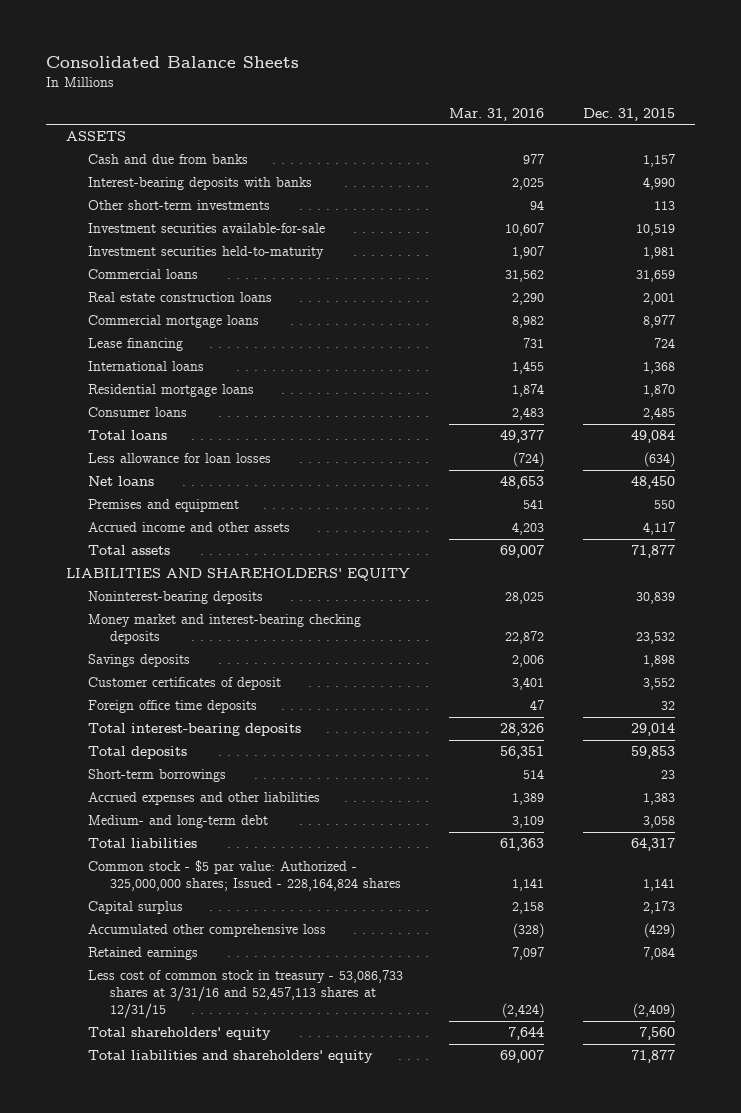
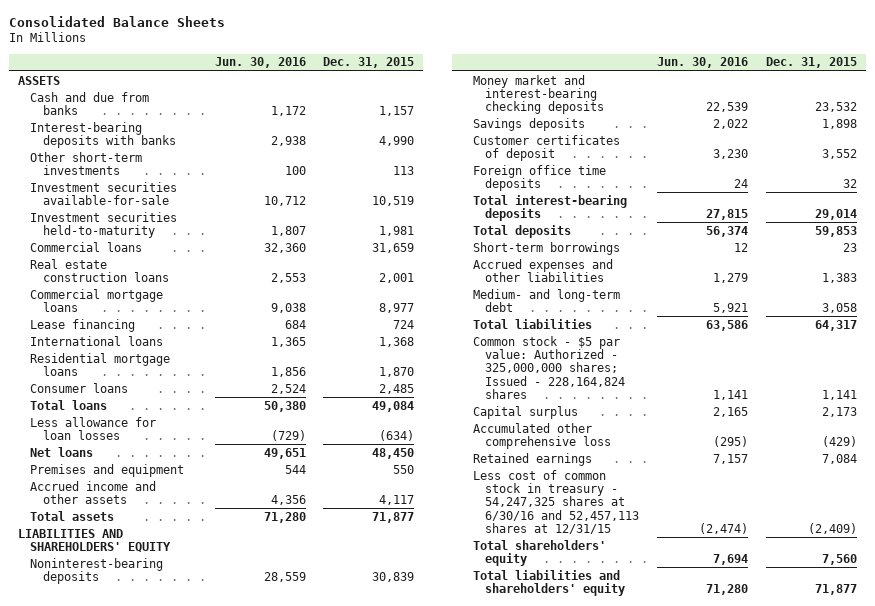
[448,107,544,121] Mar. 31, 2016 -> none
none -> [214,57,306,69] Jun. 30, 2016
[87,970,403,1019] Less cost of common stock in treasury - 53,086,733 shares at 3/31/16 and 52,457,113 shares at 12/31/15 -> [473,469,640,534] Less cost of common stock in treasury - 54,247,325 shares at 6/30/16 and 52,457,113 shares at 12/31/15

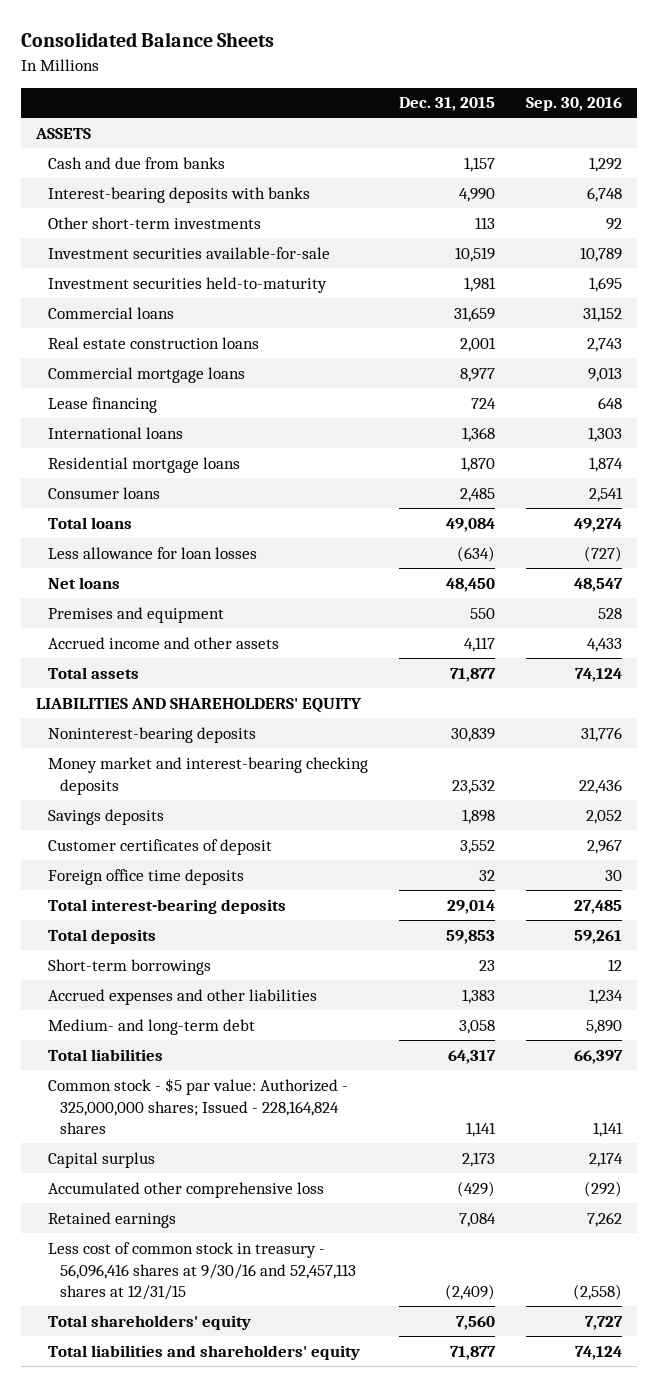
[214,57,306,69] Jun. 30, 2016 -> none
none -> [525,97,622,112] Sep. 30, 2016
[473,469,640,534] Less cost of common stock in treasury - 54,247,325 shares at 6/30/16 and 52,457,113 shares at 12/31/15 -> [48,1241,357,1301] Less cost of common stock in treasury - 56,096,416 shares at 9/30/16 and 52,457,113 shares at 12/31/15

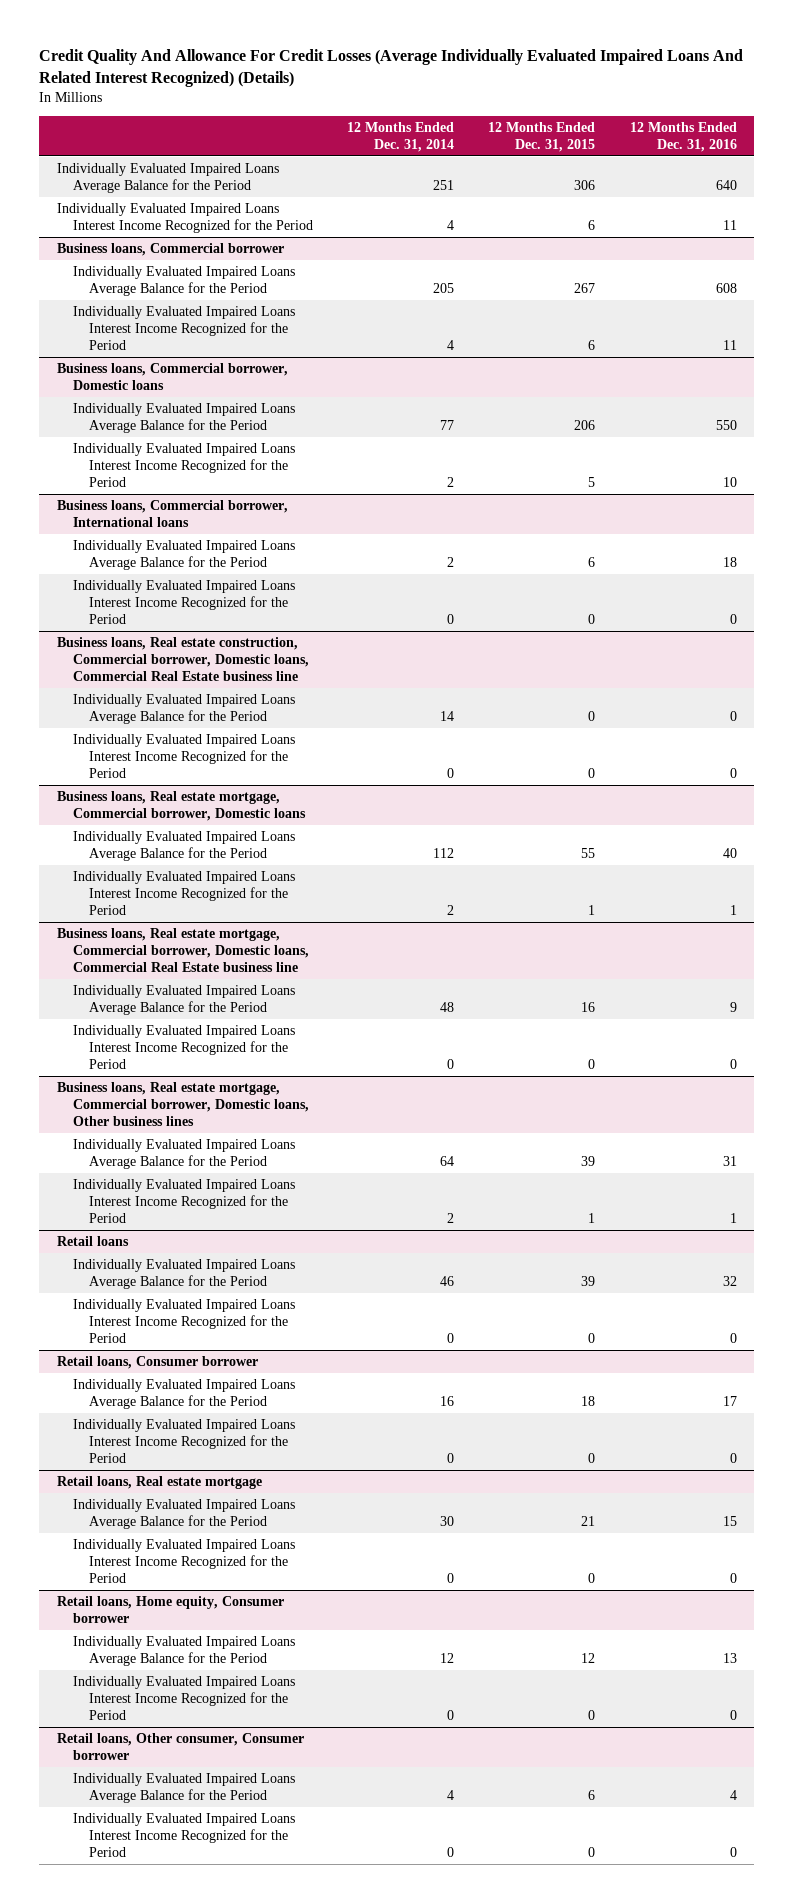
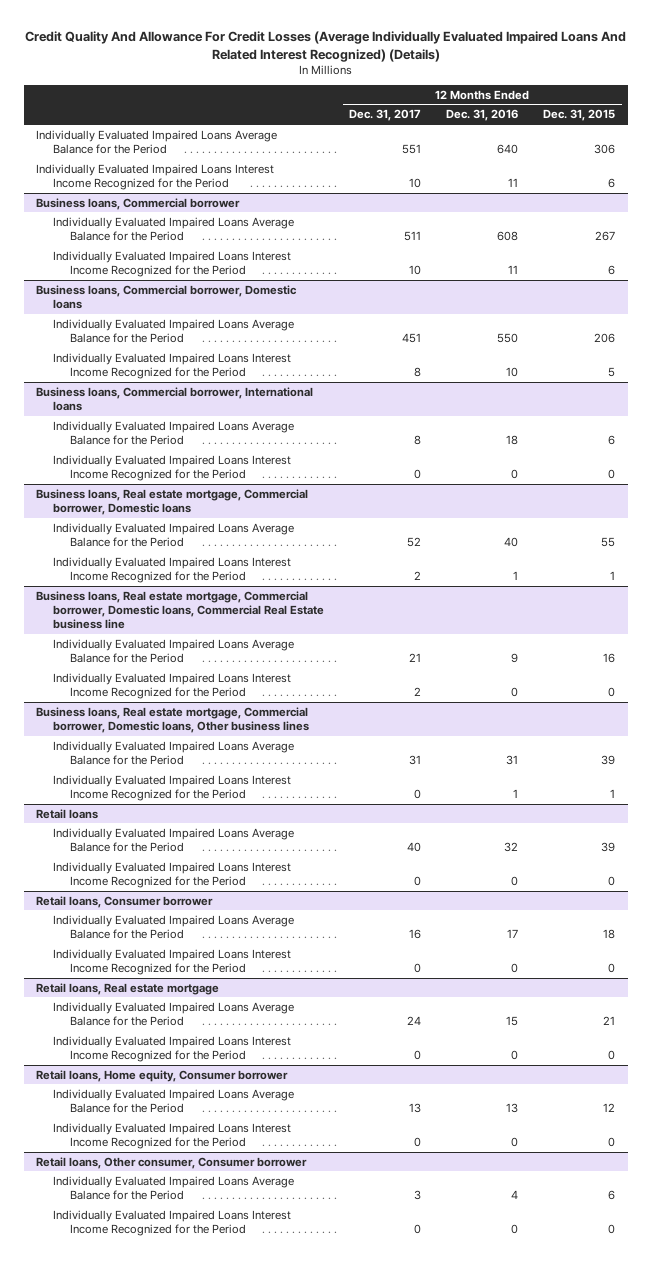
[347,121,455,152] 12 Months Ended Dec. 31, 2014 -> none
none -> [349,109,422,122] Dec. 31, 2017
[56,637,309,682] Business loans, Real estate construction, Commercial borrower, Domestic loans, Commercial Real Estate business line -> none
[72,694,295,725] Individually Evaluated Impaired Loans Average Balance for the Period -> none
[72,734,295,779] Individually Evaluated Impaired Loans Interest Income Recognized for the Period -> none

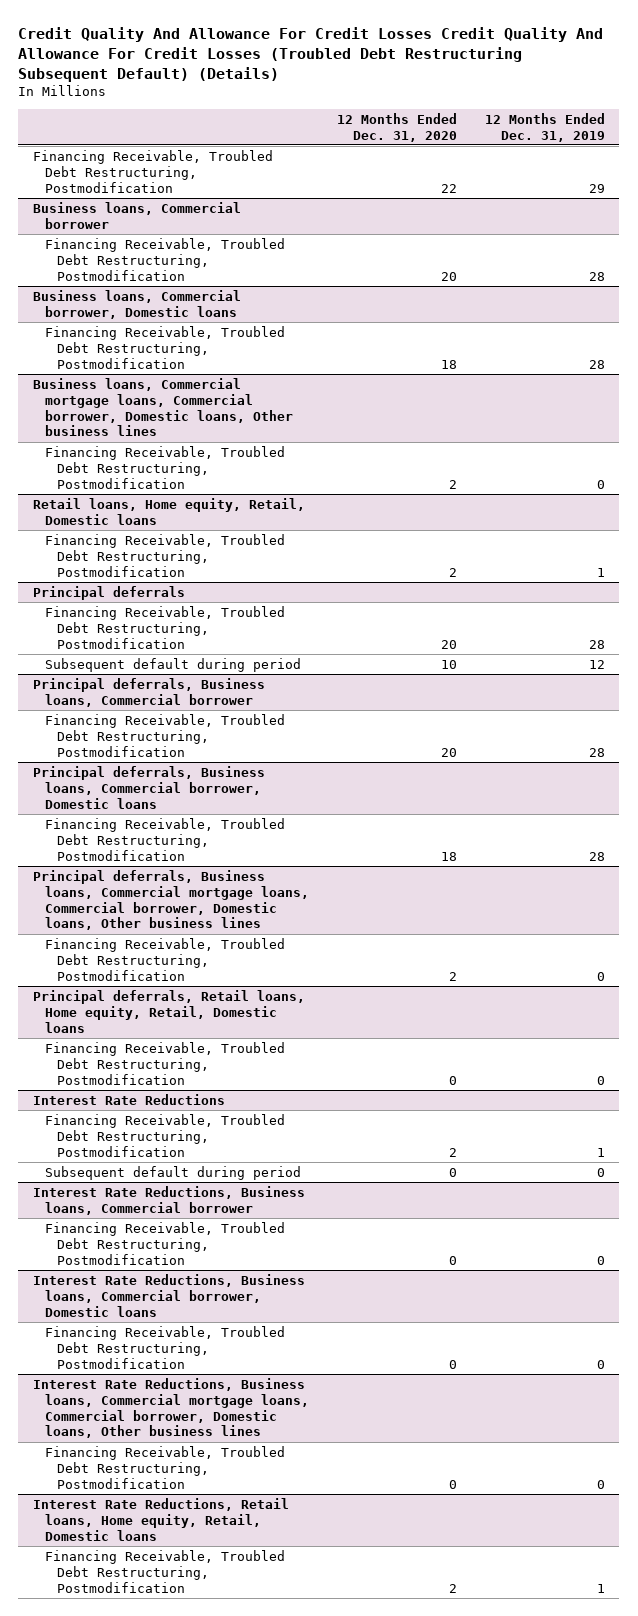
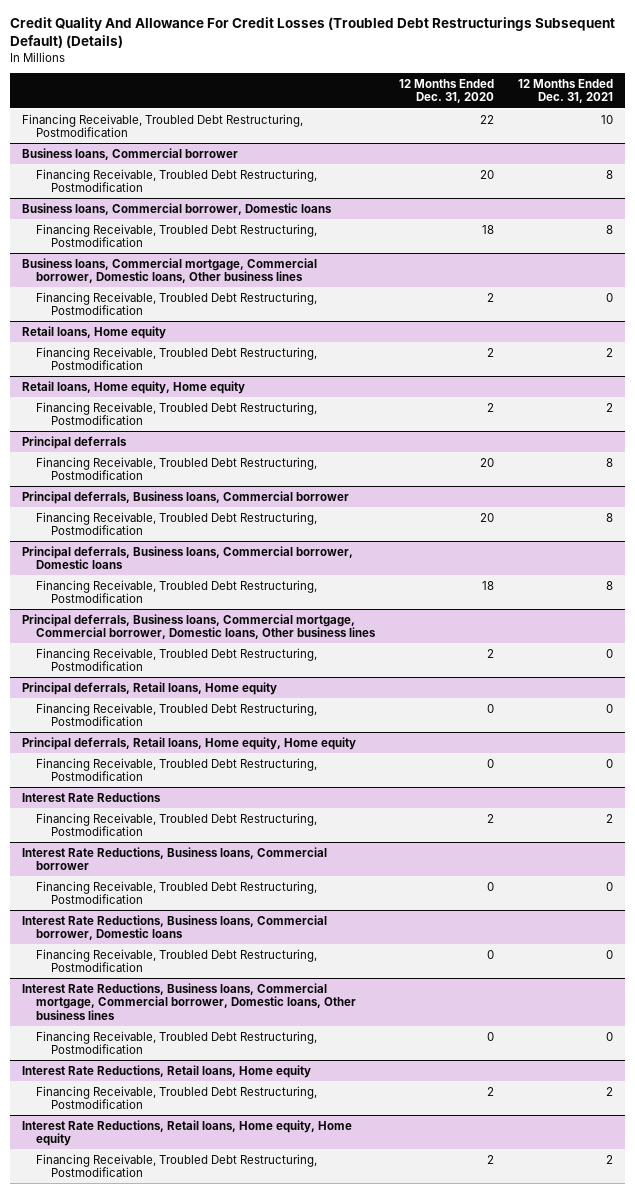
[18,26,604,82] Credit Quality And Allowance For Credit Losses Credit Quality And Allowance For Credit Losses (Troubled Debt Restructuring Subsequent Default) (Details) -> [10,17,616,48] Credit Quality And Allowance For Credit Losses (Troubled Debt Restructurings Subsequent Default) (Details)
[485,112,606,142] 12 Months Ended Dec. 31, 2019 -> none
none -> [517,78,613,104] 12 Months Ended Dec. 31, 2021
[32,377,293,437] Business loans, Commercial mortgage loans, Commercial borrower, Domestic loans, Other business lines -> [21,257,317,284] Business loans, Commercial mortgage, Commercial borrower, Domestic loans, Other business lines
[32,497,305,525] Retail loans, Home equity, Retail, Domestic loans -> [21,325,166,339] Retail loans, Home equity
none -> [21,380,245,394] Retail loans, Home equity, Home equity
none -> [36,401,318,426] Financing Receivable, Troubled Debt Restructuring, Postmodification
[44,657,301,672] Subsequent default during period -> none
[32,869,309,931] Principal deferrals, Business loans, Commercial mortgage loans, Commercial borrower, Domestic loans, Other business lines -> [21,613,377,640] Principal deferrals, Business loans, Commercial mortgage, Commercial borrower, Domestic loans, Other business lines
[32,989,305,1033] Principal deferrals, Retail loans, Home equity, Retail, Domestic loans -> [21,681,277,695] Principal deferrals, Retail loans, Home equity
none -> [21,736,356,750] Principal deferrals, Retail loans, Home equity, Home equity
none -> [36,757,318,782] Financing Receivable, Troubled Debt Restructuring, Postmodification
[44,1165,301,1180] Subsequent default during period -> none
[32,1377,309,1439] Interest Rate Reductions, Business loans, Commercial mortgage loans, Commercial borrower, Domestic loans, Other business lines -> [21,982,357,1020] Interest Rate Reductions, Business loans, Commercial mortgage, Commercial borrower, Domestic loans, Other business lines
[32,1497,289,1541] Interest Rate Reductions, Retail loans, Home equity, Retail, Domestic loans -> [21,1064,311,1078] Interest Rate Reductions, Retail loans, Home equity
none -> [21,1119,352,1147] Interest Rate Reductions, Retail loans, Home equity, Home equity
none -> [36,1153,318,1178] Financing Receivable, Troubled Debt Restructuring, Postmodification

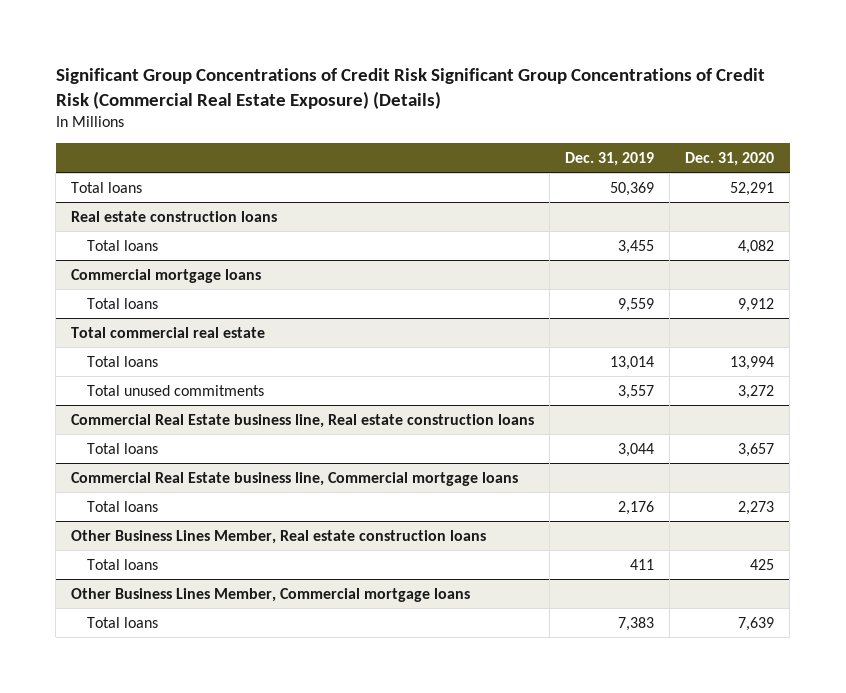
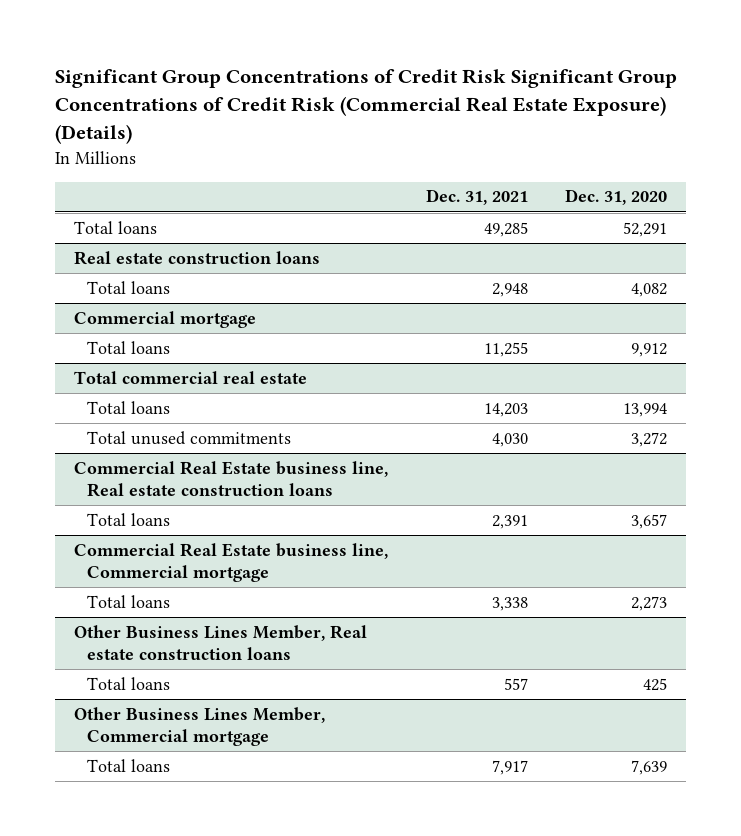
[565,152,655,167] Dec. 31, 2019 -> none
none -> [425,189,528,206] Dec. 31, 2021
[71,268,262,283] Commercial mortgage loans -> [74,310,257,328] Commercial mortgage
[71,471,519,486] Commercial Real Estate business line, Commercial mortgage loans -> [74,542,389,582] Commercial Real Estate business line, Commercial mortgage
[71,587,471,602] Other Business Lines Member, Commercial mortgage loans -> [74,706,326,746] Other Business Lines Member, Commercial mortgage

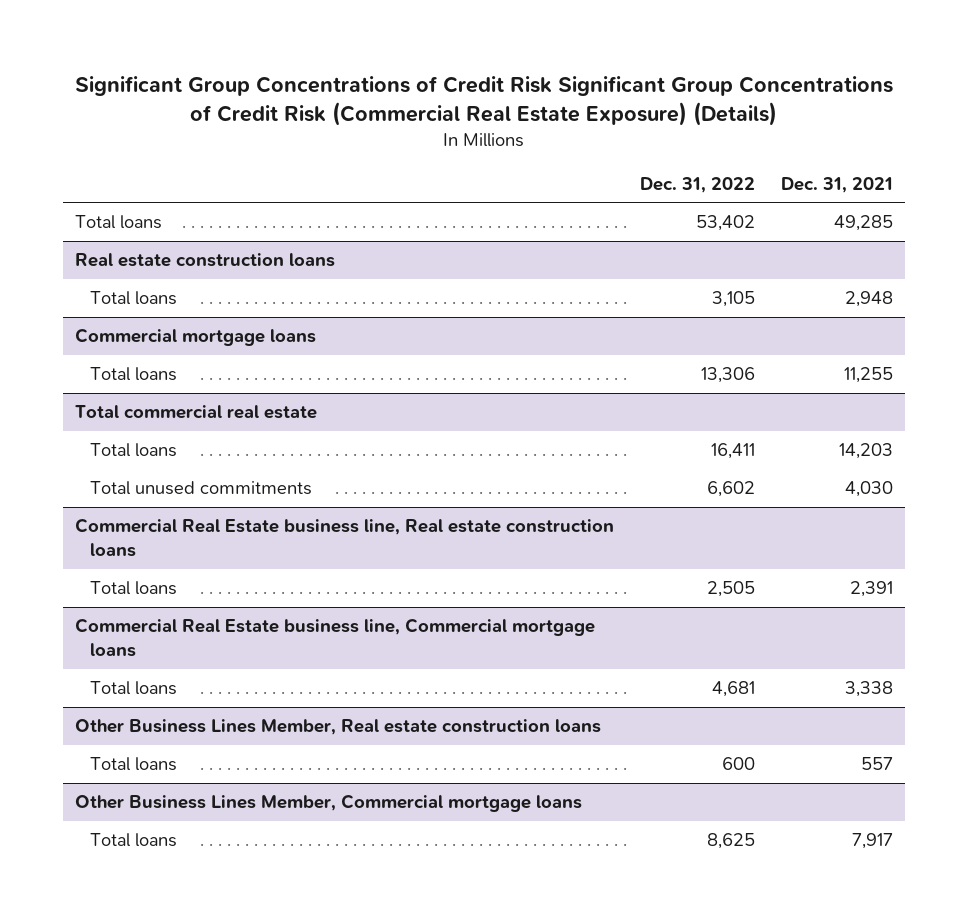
[564,189,667,206] Dec. 31, 2020 -> none
none -> [640,176,756,193] Dec. 31, 2022
[74,310,257,328] Commercial mortgage -> [75,328,317,347] Commercial mortgage loans
[74,542,389,582] Commercial Real Estate business line, Commercial mortgage -> [75,618,596,658] Commercial Real Estate business line, Commercial mortgage loans
[74,706,326,746] Other Business Lines Member, Commercial mortgage -> [75,794,583,813] Other Business Lines Member, Commercial mortgage loans

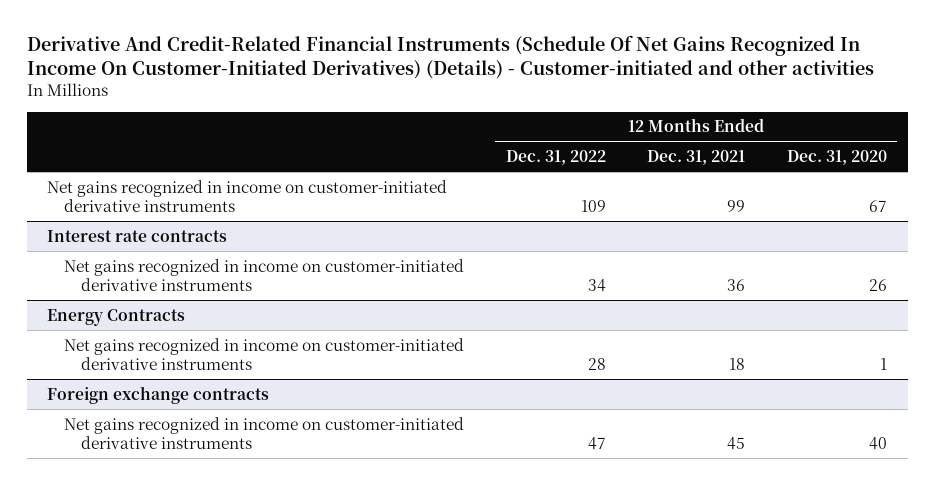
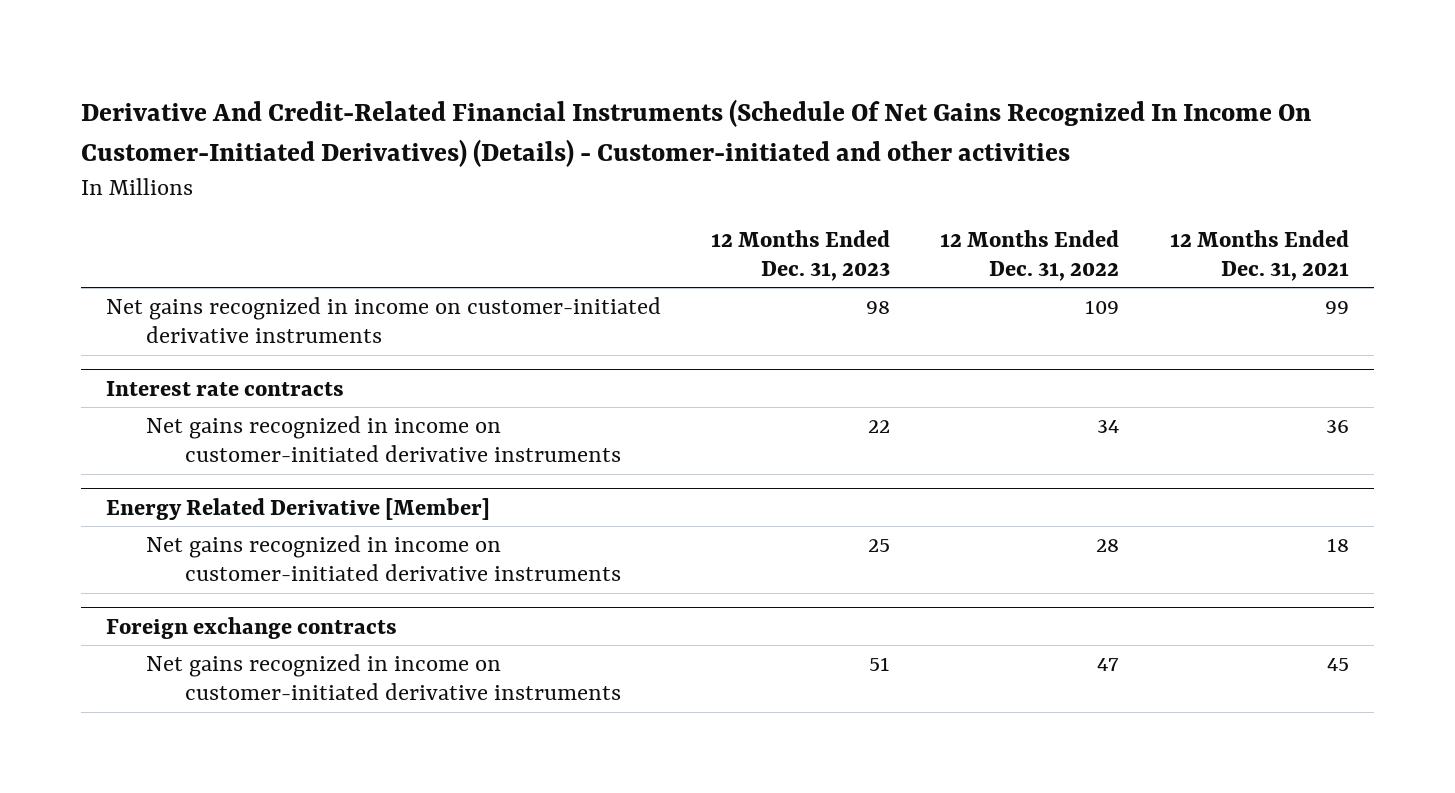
[786,149,887,165] Dec. 31, 2020 -> none
none -> [711,229,891,282] 12 Months Ended Dec. 31, 2023
[47,308,186,326] Energy Contracts -> [106,497,491,520] Energy Related Derivative [Member]

